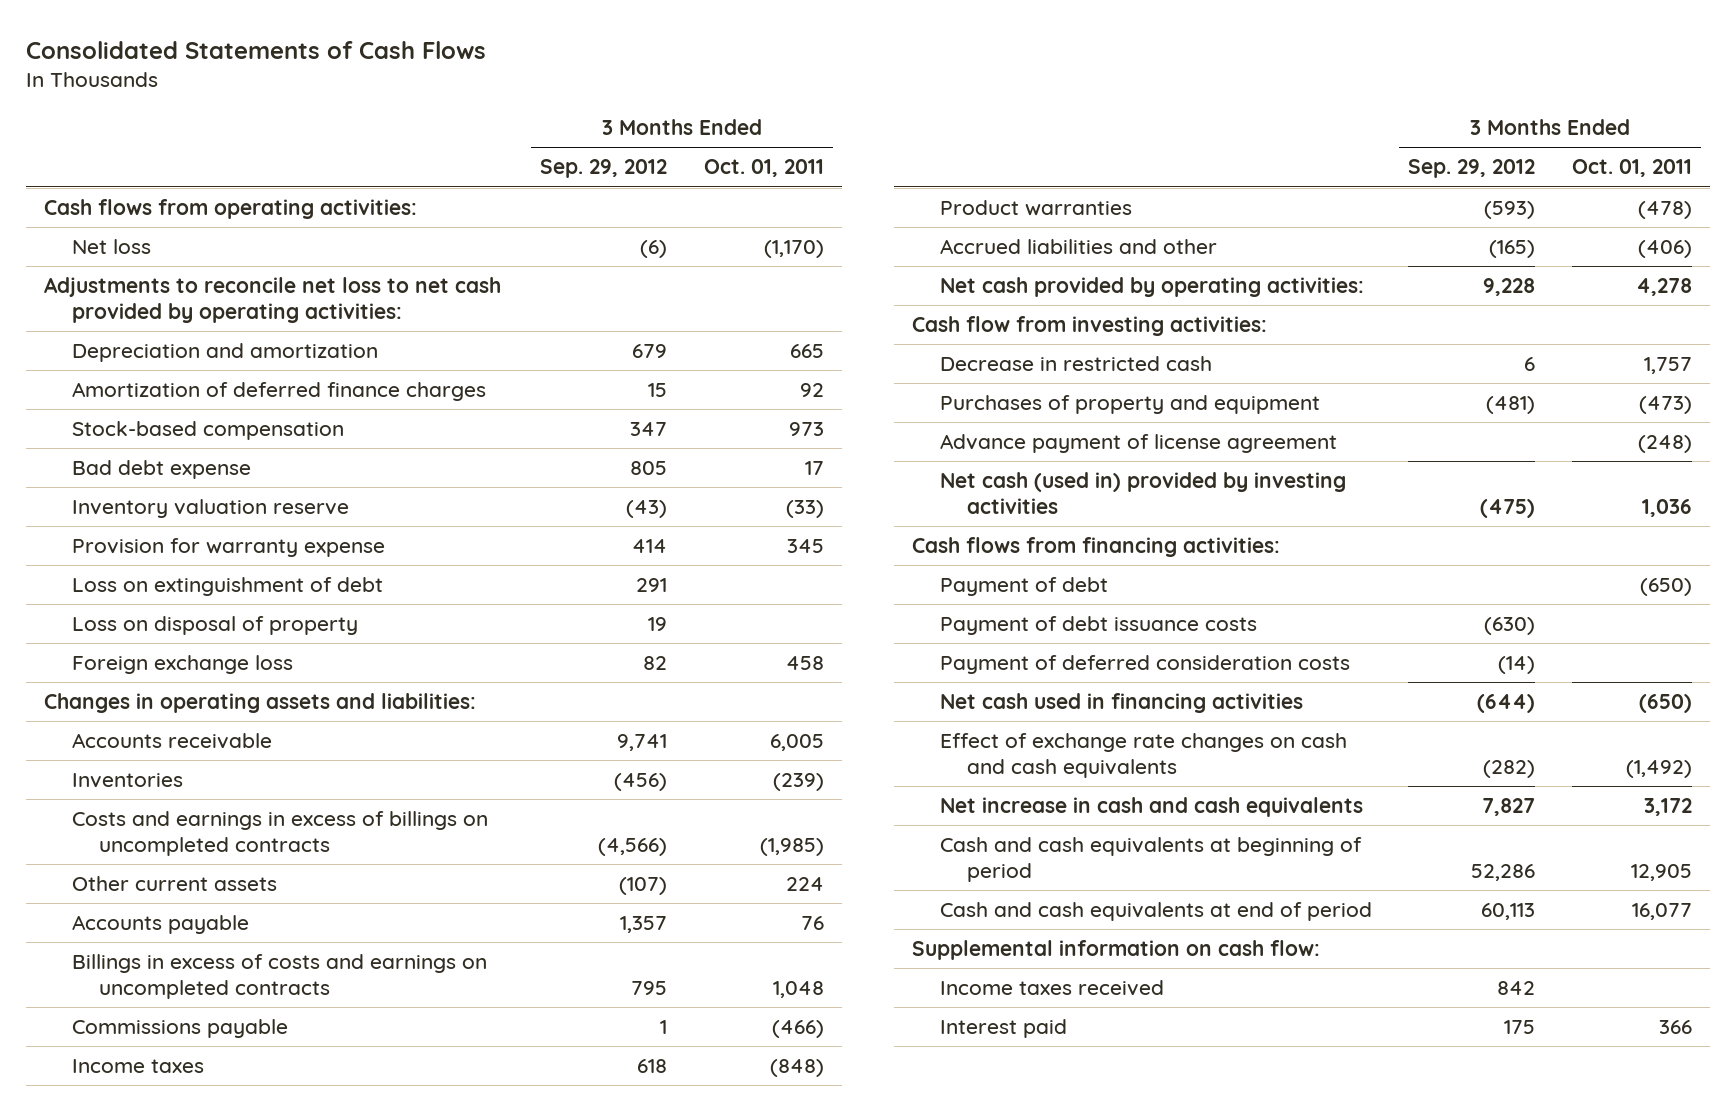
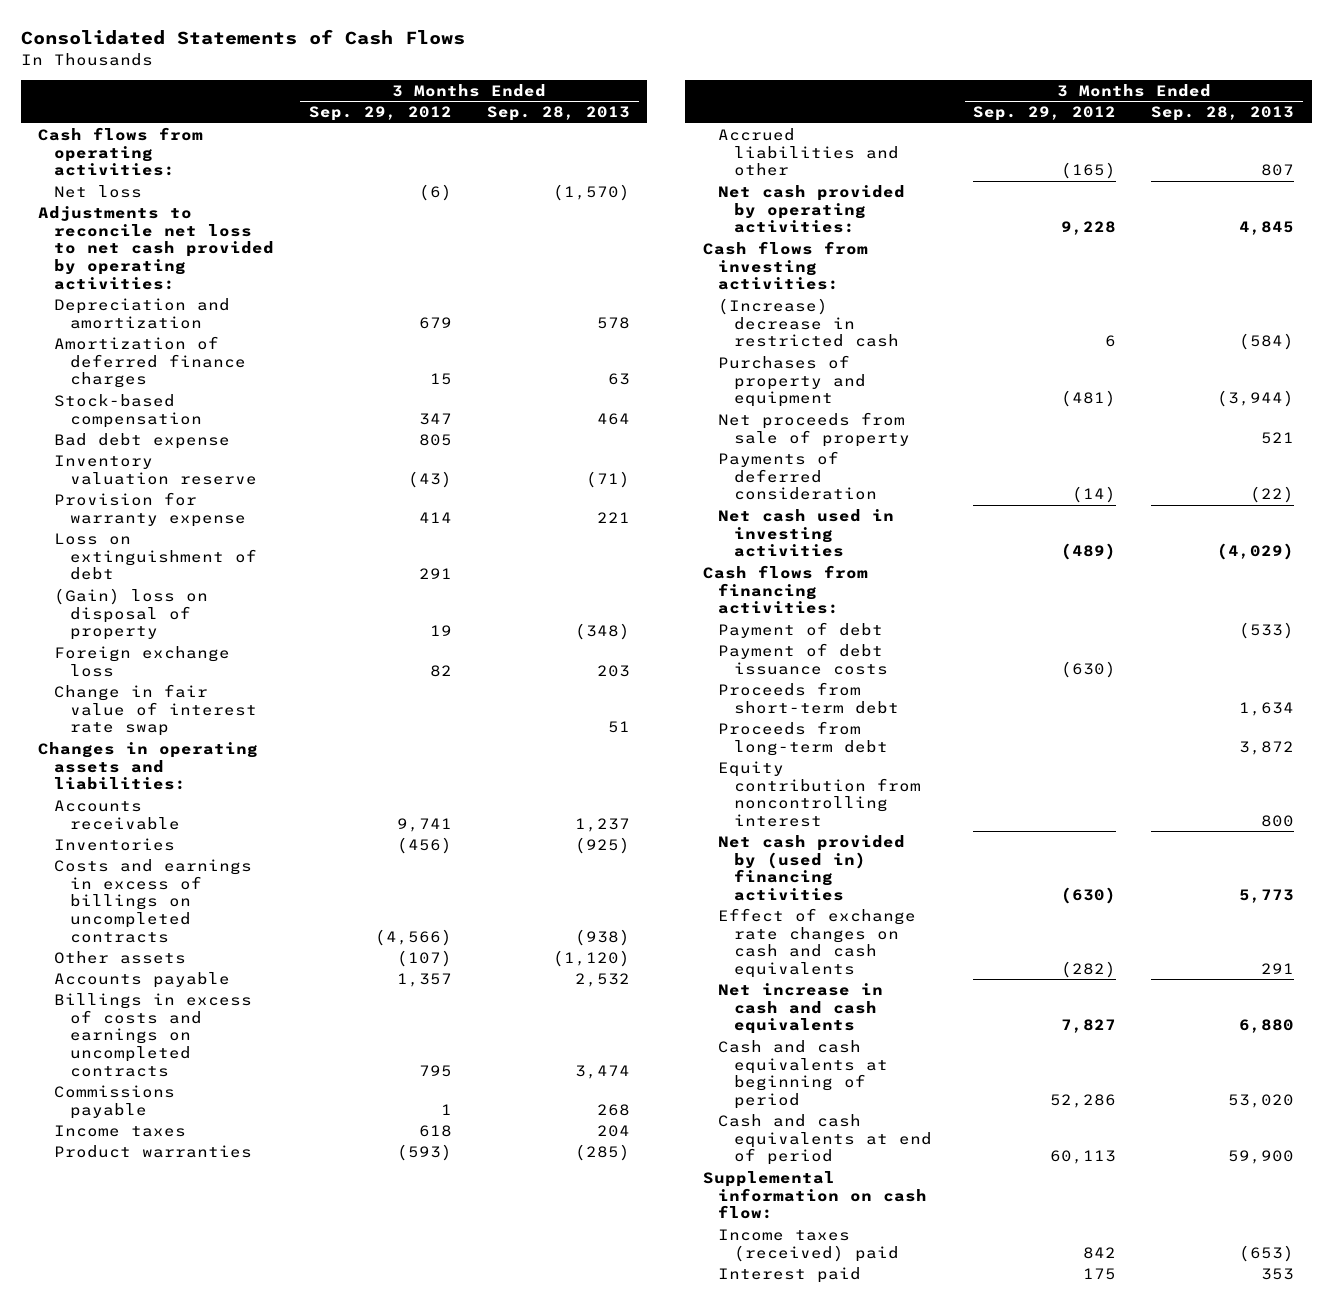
[703,159,824,178] Oct. 01, 2011 -> none
none -> [486,106,630,122] Sep. 28, 2013
[71,616,358,636] Loss on disposal of property -> [54,587,209,641] (Gain) loss on disposal of property
none -> [54,683,257,737] Change in fair value of interest rate swap
[71,876,277,892] Other current assets -> [54,950,187,964] Other assets
[912,316,1268,337] Cash flow from investing activities: -> [702,240,868,291] Cash flows from investing activities:
[939,356,1212,372] Decrease in restricted cash -> [718,297,899,348] (Increase) decrease in restricted cash
[939,434,1337,454] Advance payment of license agreement -> none
none -> [718,411,910,447] Net proceeds from sale of property
none -> [718,450,877,501] Payments of deferred consideration
[939,472,1346,514] Net cash (used in) provided by investing activities -> [718,508,895,558] Net cash used in investing activities
[1480,498,1536,518] (475) -> [1061,543,1117,561] (489)
[939,655,1350,675] Payment of deferred consideration costs -> none
none -> [718,681,899,714] Proceeds from short-term debt
none -> [718,720,888,756] Proceeds from long-term debt
none -> [718,760,921,828] Equity contribution from noncontrolling interest
[939,693,1303,714] Net cash used in financing activities -> [718,834,906,902] Net cash provided by (used in) financing activities
[1477,694,1536,714] (644) -> [1061,887,1117,905] (630)
[939,980,1164,997] Income taxes received -> [718,1228,899,1262] Income taxes (received) paid

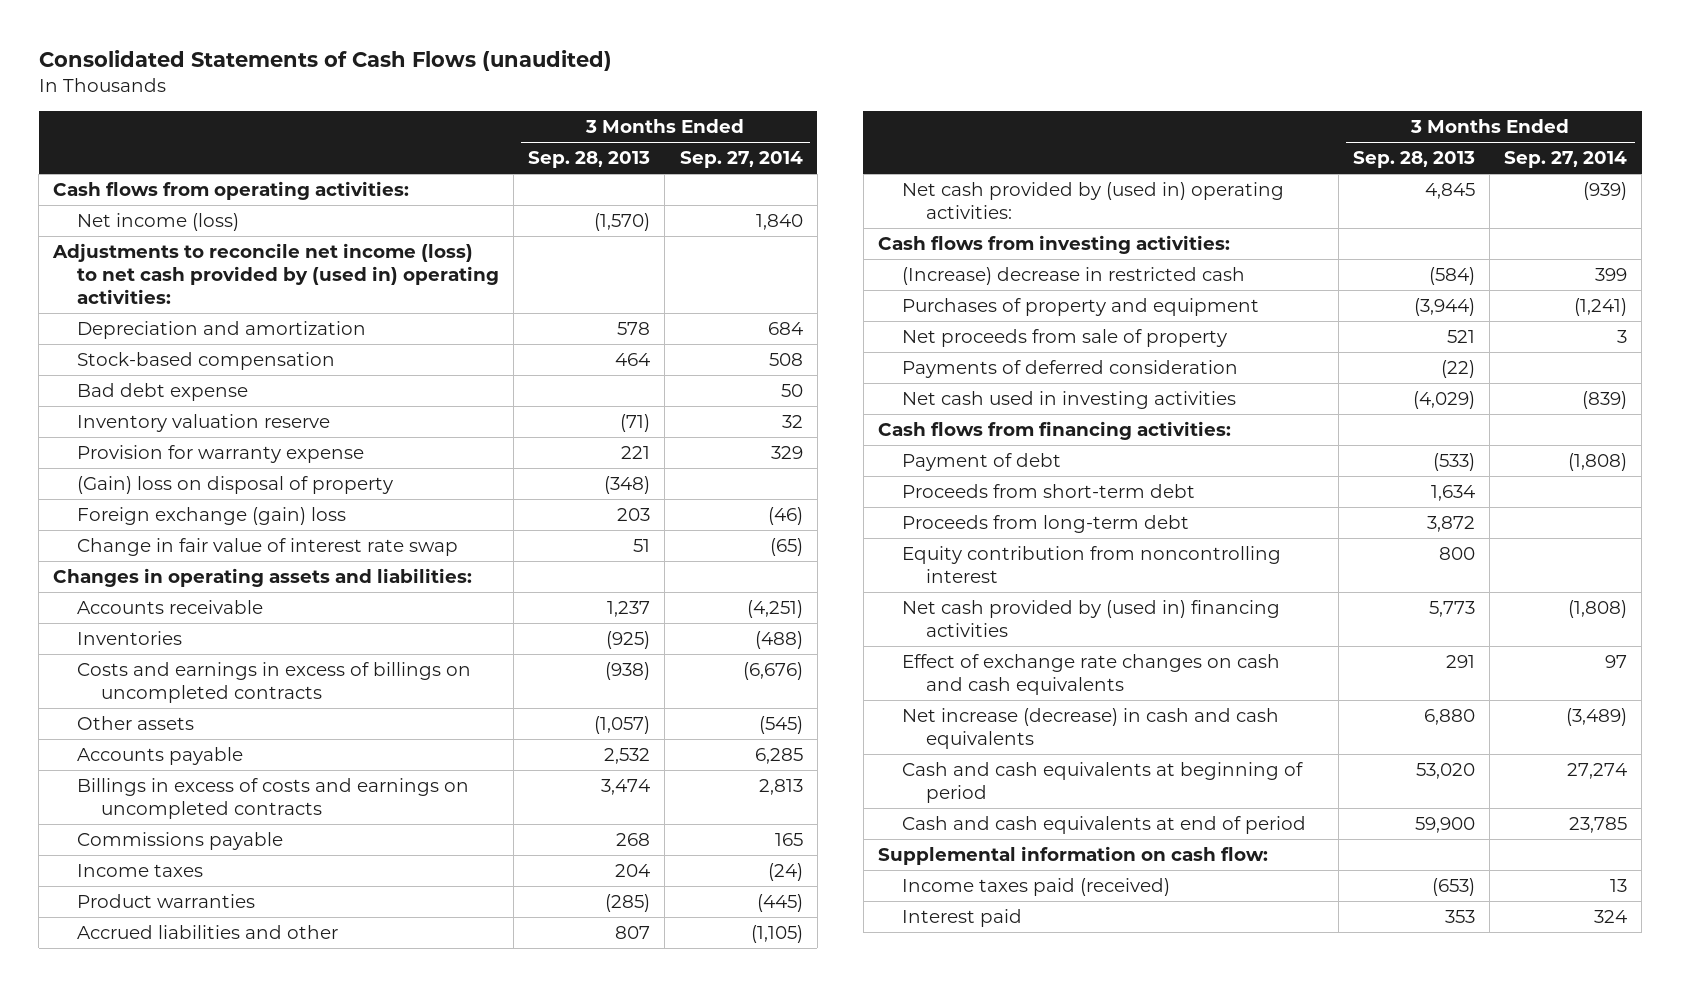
[20,29,465,46] Consolidated Statements of Cash Flows -> [38,50,612,72] Consolidated Statements of Cash Flows (unaudited)
[309,106,453,122] Sep. 29, 2012 -> none
none -> [679,151,803,169] Sep. 27, 2014
[54,184,143,198] Net loss -> [77,213,240,232] Net income (loss)
[38,205,275,290] Adjustments to reconcile net loss to net cash provided by operating activities: -> [52,243,500,305] Adjustments to reconcile net income (loss) to net cash provided by (used in) operating activities:
[54,335,246,389] Amortization of deferred finance charges -> none
[54,532,257,581] Loss on extinguishment of debt -> none
[54,645,231,677] Foreign exchange loss -> [77,507,347,526] Foreign exchange (gain) loss
[552,949,630,967] (1,120) -> [594,716,651,735] (1,057)
[718,184,906,234] Net cash provided by operating activities: -> [901,182,1284,220] Net cash provided by (used in) operating activities:
[718,642,888,675] Payment of debt issuance costs -> none
[718,982,884,1035] Net increase in cash and cash equivalents -> [901,708,1279,750] Net increase (decrease) in cash and cash equivalents
[718,1228,899,1262] Income taxes (received) paid -> [901,878,1170,897] Income taxes paid (received)

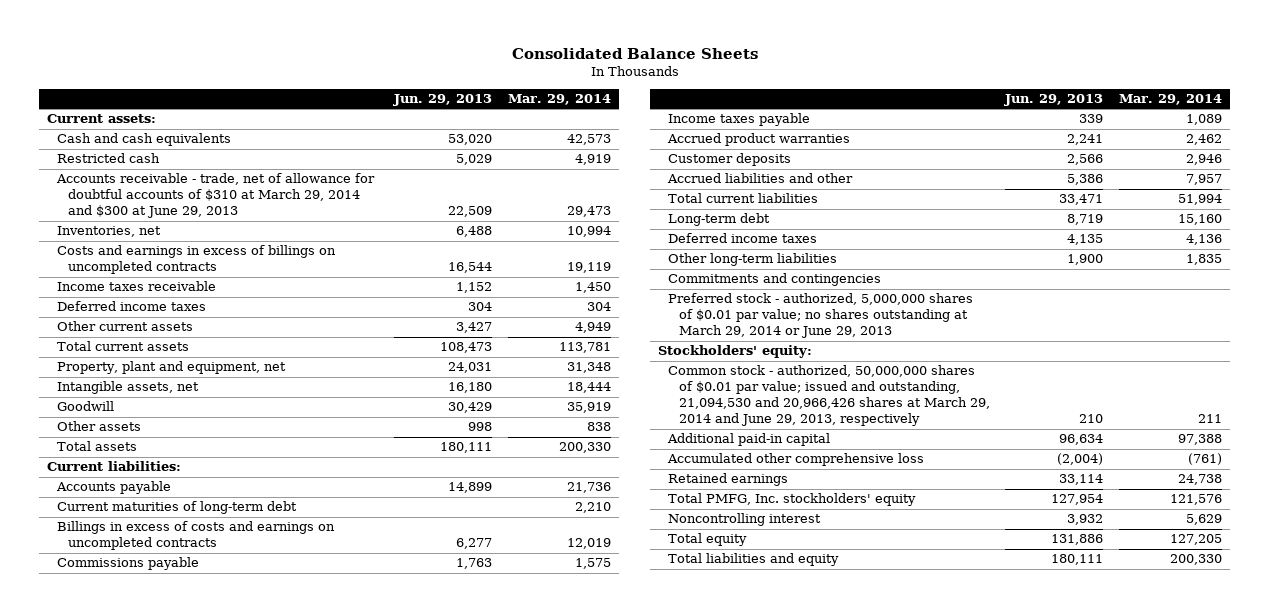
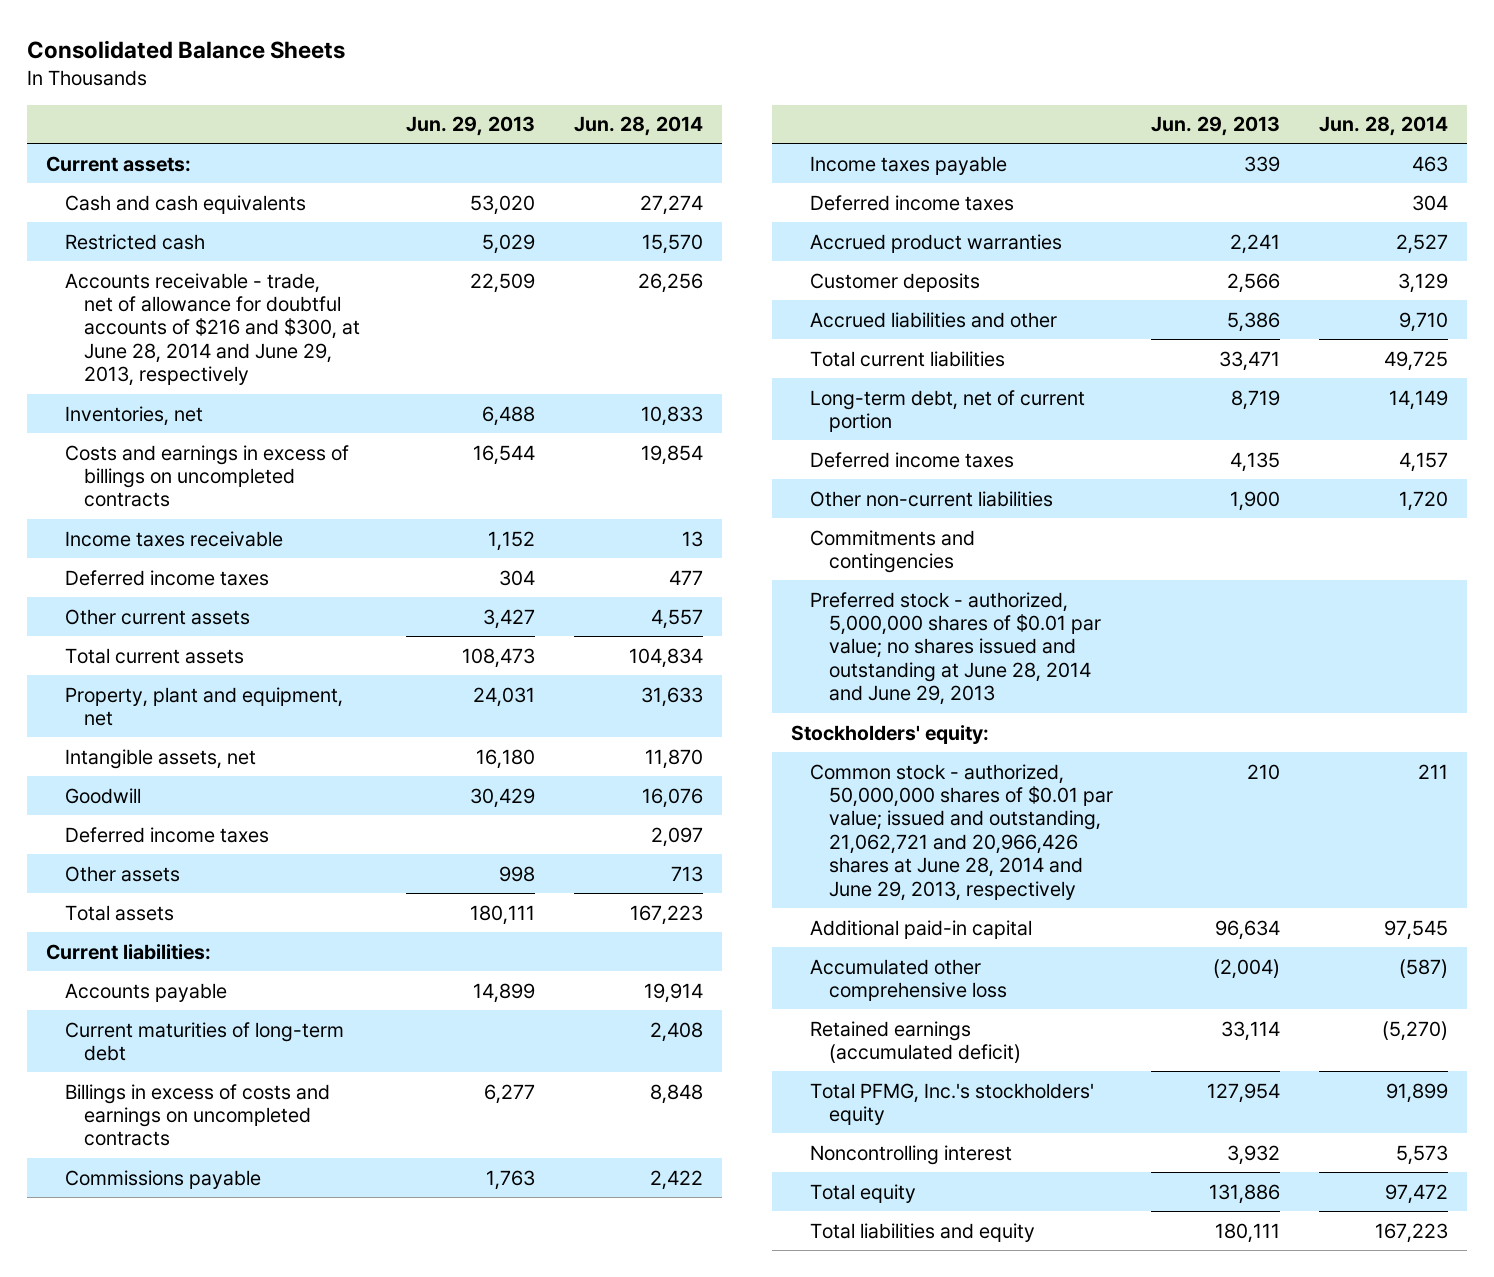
[507,94,611,106] Mar. 29, 2014 -> none
none -> [573,116,703,137] Jun. 28, 2014
[56,173,376,219] Accounts receivable - trade, net of allowance for doubtful accounts of $310 at March 29, 2014 and $300 at June 29, 2013 -> [64,272,360,387] Accounts receivable - trade, net of allowance for doubtful accounts of $216 and $300, at June 28, 2014 and June 29, 2013, respectively
none -> [64,826,269,843] Deferred income taxes
none -> [809,194,1014,211] Deferred income taxes
[668,213,771,227] Long-term debt -> [809,389,1085,432] Long-term debt, net of current portion
[668,253,838,267] Other long-term liabilities -> [809,490,1053,507] Other non-current liabilities
[668,293,974,339] Preferred stock - authorized, 5,000,000 shares of $0.01 par value; no shares outstanding at March 29, 2014 or June 29, 2013 -> [809,591,1101,706] Preferred stock - authorized, 5,000,000 shares of $0.01 par value; no shares issued and outstanding at June 28, 2014 and June 29, 2013
[668,365,990,427] Common stock - authorized, 50,000,000 shares of $0.01 par value; issued and outstanding, 21,094,530 and 20,966,426 shares at March 29, 2014 and June 29, 2013, respectively -> [809,763,1113,901] Common stock - authorized, 50,000,000 shares of $0.01 par value; issued and outstanding, 21,062,721 and 20,966,426 shares at June 28, 2014 and June 29, 2013, respectively
[668,473,789,487] Retained earnings -> [809,1020,1021,1063] Retained earnings (accumulated deficit)
[668,493,917,507] Total PMFG, Inc. stockholders' equity -> [809,1082,1094,1125] Total PFMG, Inc.'s stockholders' equity

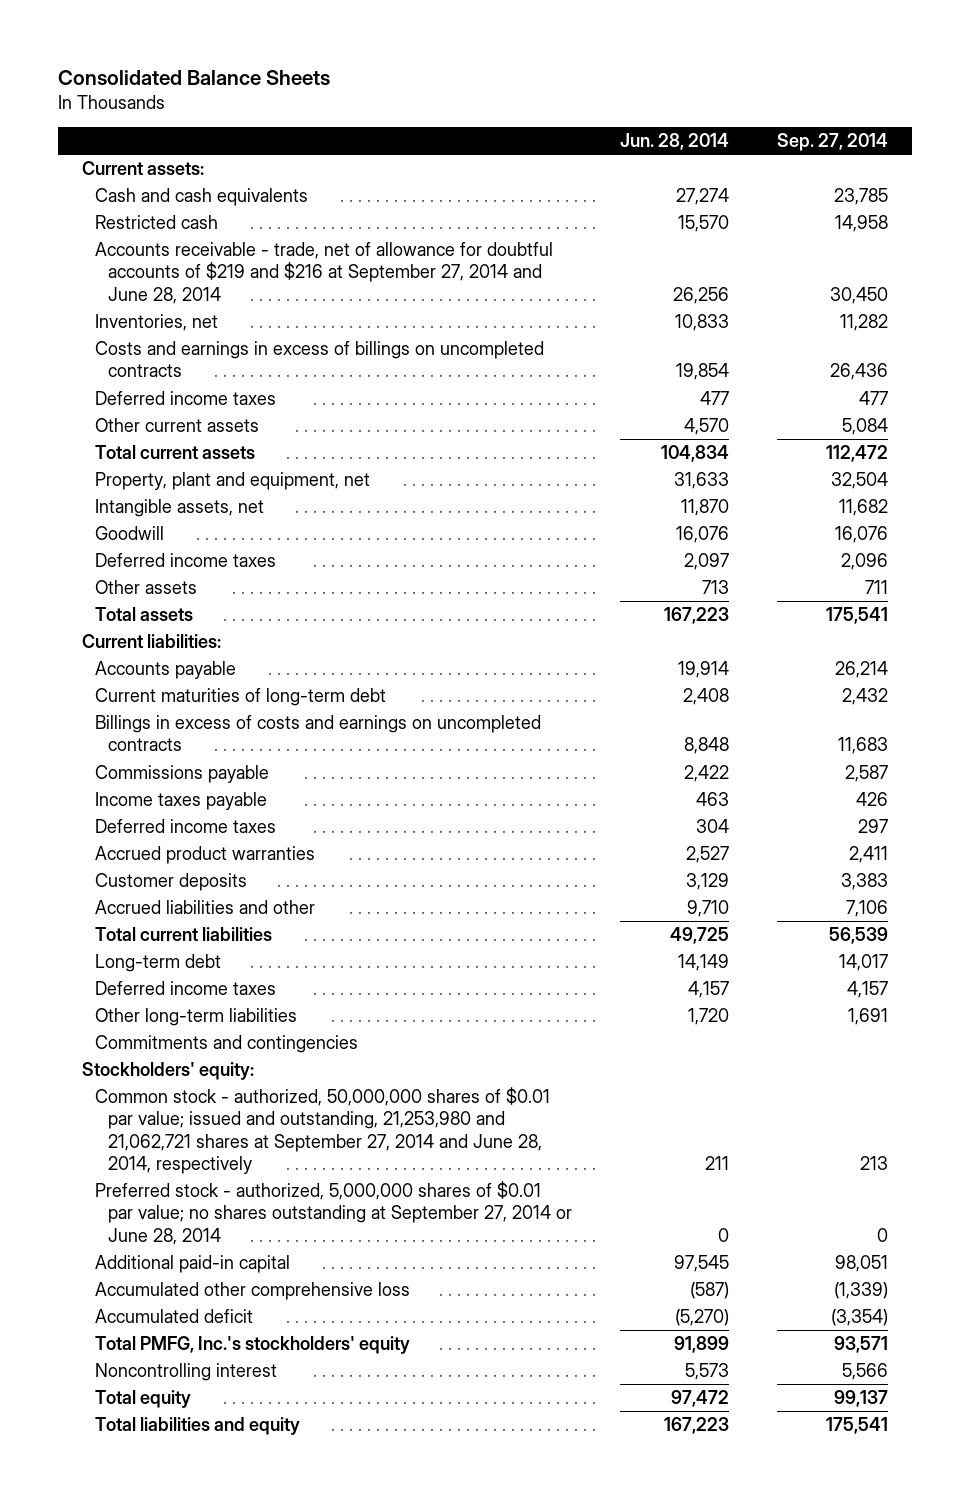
[406,116,536,137] Jun. 29, 2013 -> none
none -> [776,133,888,152] Sep. 27, 2014
[64,272,360,387] Accounts receivable - trade, net of allowance for doubtful accounts of $216 and $300, at June 28, 2014 and June 29, 2013, respectively -> [94,242,553,304] Accounts receivable - trade, net of allowance for doubtful accounts of $219 and $216 at September 27, 2014 and June 28, 2014
[64,530,283,547] Income taxes receivable -> none
[650,608,703,629] 4,557 -> [683,418,729,436] 4,570
[809,389,1085,432] Long-term debt, net of current portion -> [94,954,221,973] Long-term debt
[809,490,1053,507] Other non-current liabilities -> [94,1008,297,1027] Other long-term liabilities
[809,591,1101,706] Preferred stock - authorized, 5,000,000 shares of $0.01 par value; no shares issued and outstanding at June 28, 2014 and June 29, 2013 -> none
[809,763,1113,901] Common stock - authorized, 50,000,000 shares of $0.01 par value; issued and outstanding, 21,062,721 and 20,966,426 shares at June 28, 2014 and June 29, 2013, respectively -> [94,1087,550,1174] Common stock - authorized, 50,000,000 shares of $0.01 par value; issued and outstanding, 21,253,980 and 21,062,721 shares at September 27, 2014 and June 28, 2014, respectively
none -> [94,1181,572,1245] Preferred stock - authorized, 5,000,000 shares of $0.01 par value; no shares outstanding at September 27, 2014 or June 28, 2014
[809,1020,1021,1063] Retained earnings (accumulated deficit) -> [94,1309,253,1324] Accumulated deficit
[809,1082,1094,1125] Total PFMG, Inc.'s stockholders' equity -> [94,1336,410,1355] Total PMFG, Inc.'s stockholders' equity

